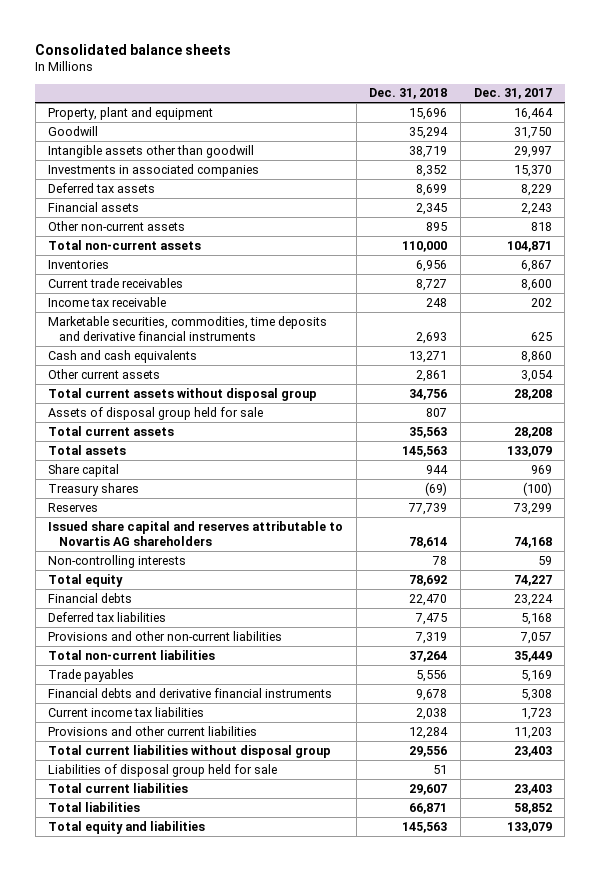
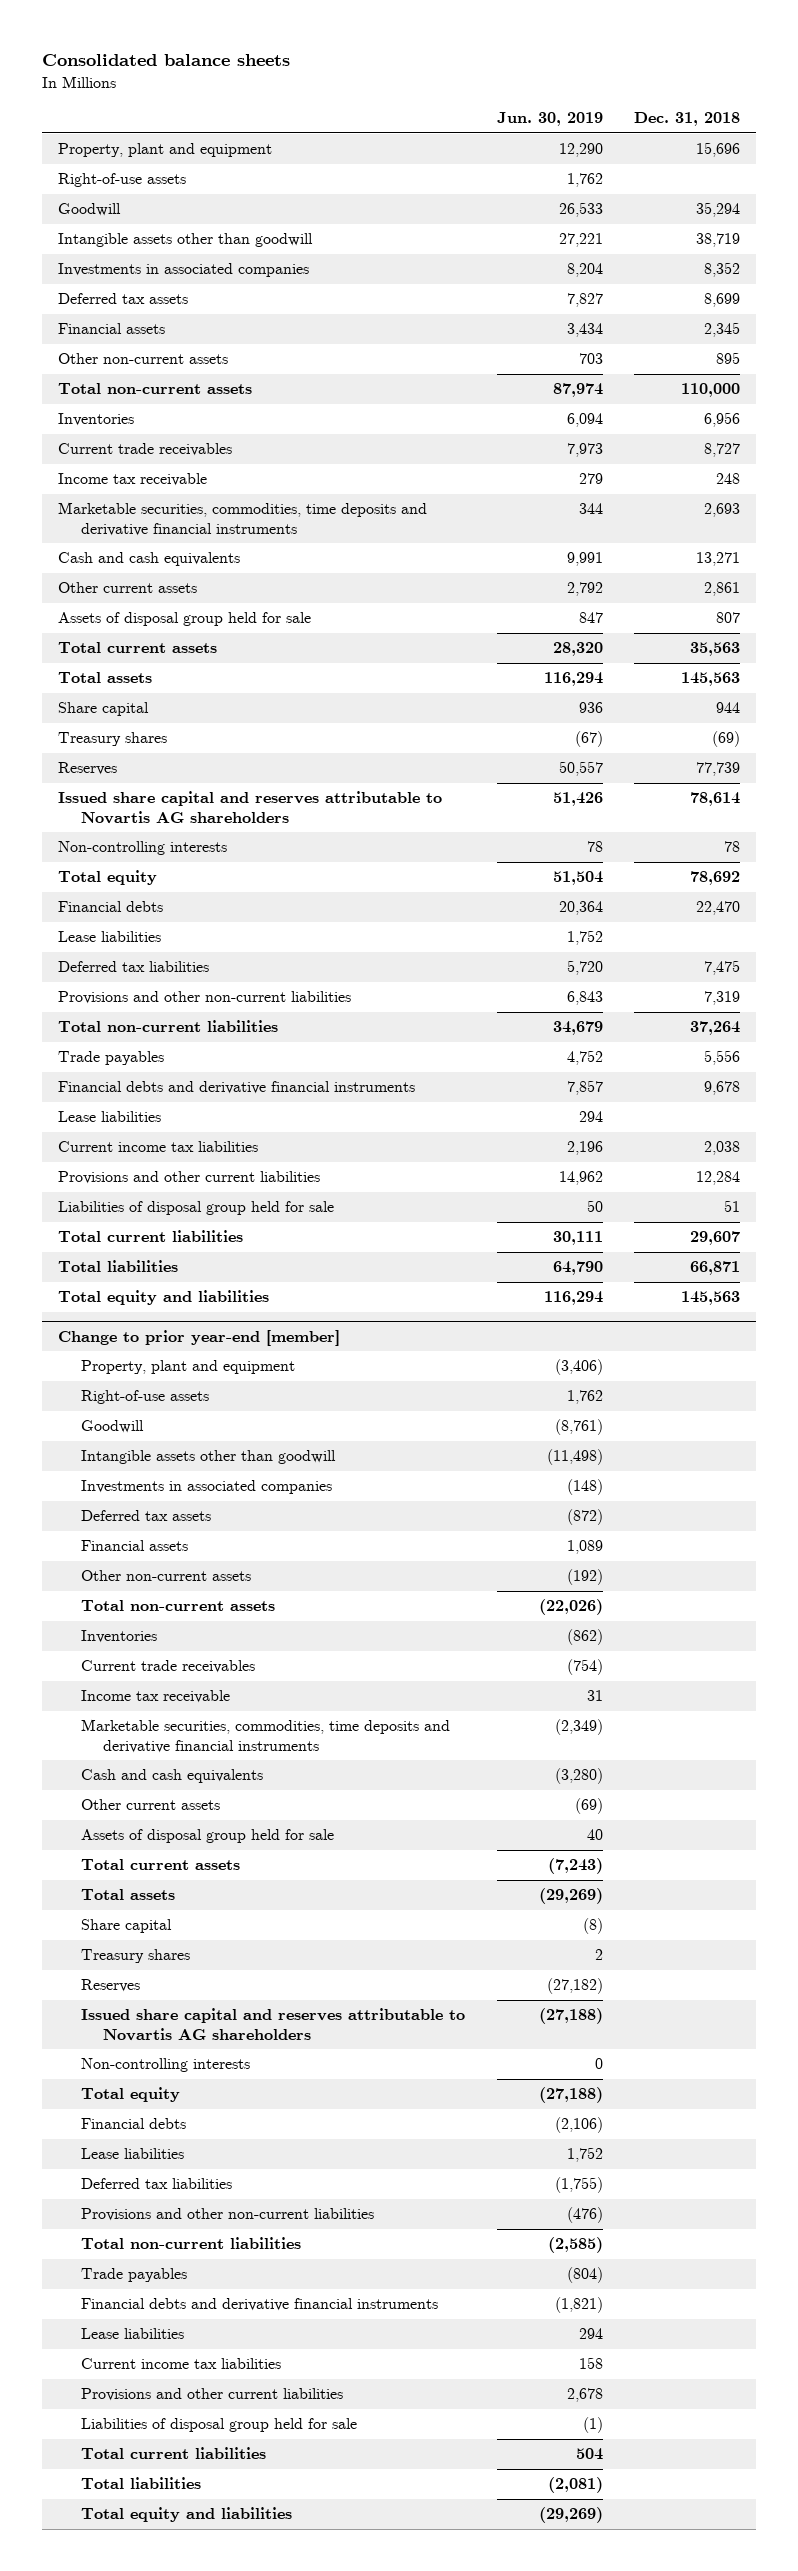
[473,88,552,100] Dec. 31, 2017 -> none
none -> [496,112,603,127] Jun. 30, 2019
none -> [58,173,187,188] Right-of-use assets
[48,387,318,401] Total current assets without disposal group -> none
none -> [58,931,162,943] Lease liabilities
none -> [58,1111,162,1123] Lease liabilities
[48,744,332,758] Total current liabilities without disposal group -> none
none -> [58,1329,341,1346] Change to prior year-end [member]
none -> [80,1360,295,1375] Property, plant and equipment
none -> [80,1390,209,1405] Right-of-use assets
none -> [80,1420,144,1434] Goodwill
none -> [80,1450,336,1465] Intangible assets other than goodwill
none -> [80,1480,332,1495] Investments in associated companies
none -> [80,1510,211,1522] Deferred tax assets
none -> [80,1540,188,1552] Financial assets
none -> [80,1570,251,1582] Other non-current assets
none -> [80,1600,275,1612] Total non-current assets
none -> [80,1630,157,1644] Inventories
none -> [80,1660,255,1674] Current trade receivables
none -> [80,1690,230,1704] Income tax receivable
none -> [80,1719,450,1753] Marketable securities, commodities, time deposits and derivative financial instruments
none -> [80,1769,263,1784] Cash and cash equivalents
none -> [80,1799,220,1811] Other current assets
none -> [80,1829,334,1844] Assets of disposal group held for sale
none -> [80,1859,240,1871] Total current assets
none -> [80,1889,175,1901] Total assets
none -> [80,1919,172,1934] Share capital
none -> [80,1949,190,1964] Treasury shares
none -> [80,1979,140,1993] Reserves
none -> [80,2008,465,2041] Issued share capital and reserves attributable to Novartis AG shareholders
none -> [80,2058,250,2073] Non-controlling interests
none -> [80,2087,180,2103] Total equity
none -> [80,2118,186,2130] Financial debts
none -> [80,2148,184,2160] Lease liabilities
none -> [80,2178,232,2190] Deferred tax liabilities
none -> [80,2208,374,2222] Provisions and other non-current liabilities
none -> [80,2237,301,2250] Total non-current liabilities
none -> [80,2268,187,2283] Trade payables
none -> [80,2298,438,2312] Financial debts and derivative financial instruments
none -> [80,2328,184,2340] Lease liabilities
none -> [80,2358,281,2370] Current income tax liabilities
none -> [80,2388,343,2402] Provisions and other current liabilities
none -> [80,2418,357,2433] Liabilities of disposal group held for sale
none -> [80,2447,266,2460] Total current liabilities
none -> [80,2477,201,2490] Total liabilities
none -> [80,2507,292,2523] Total equity and liabilities

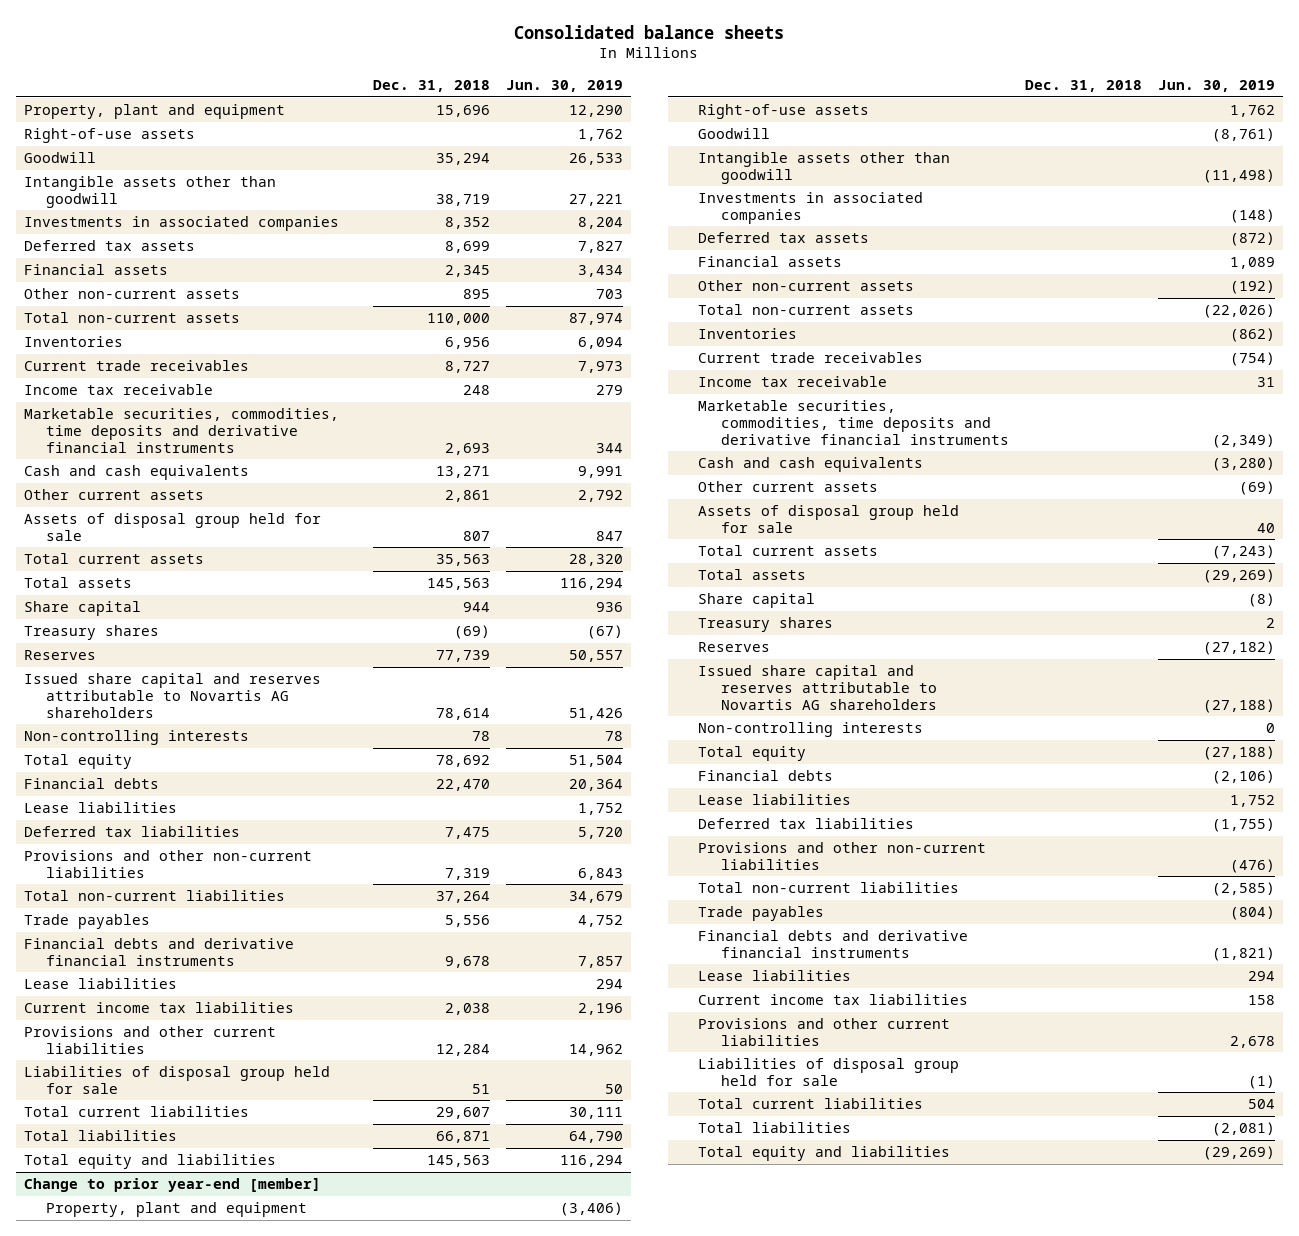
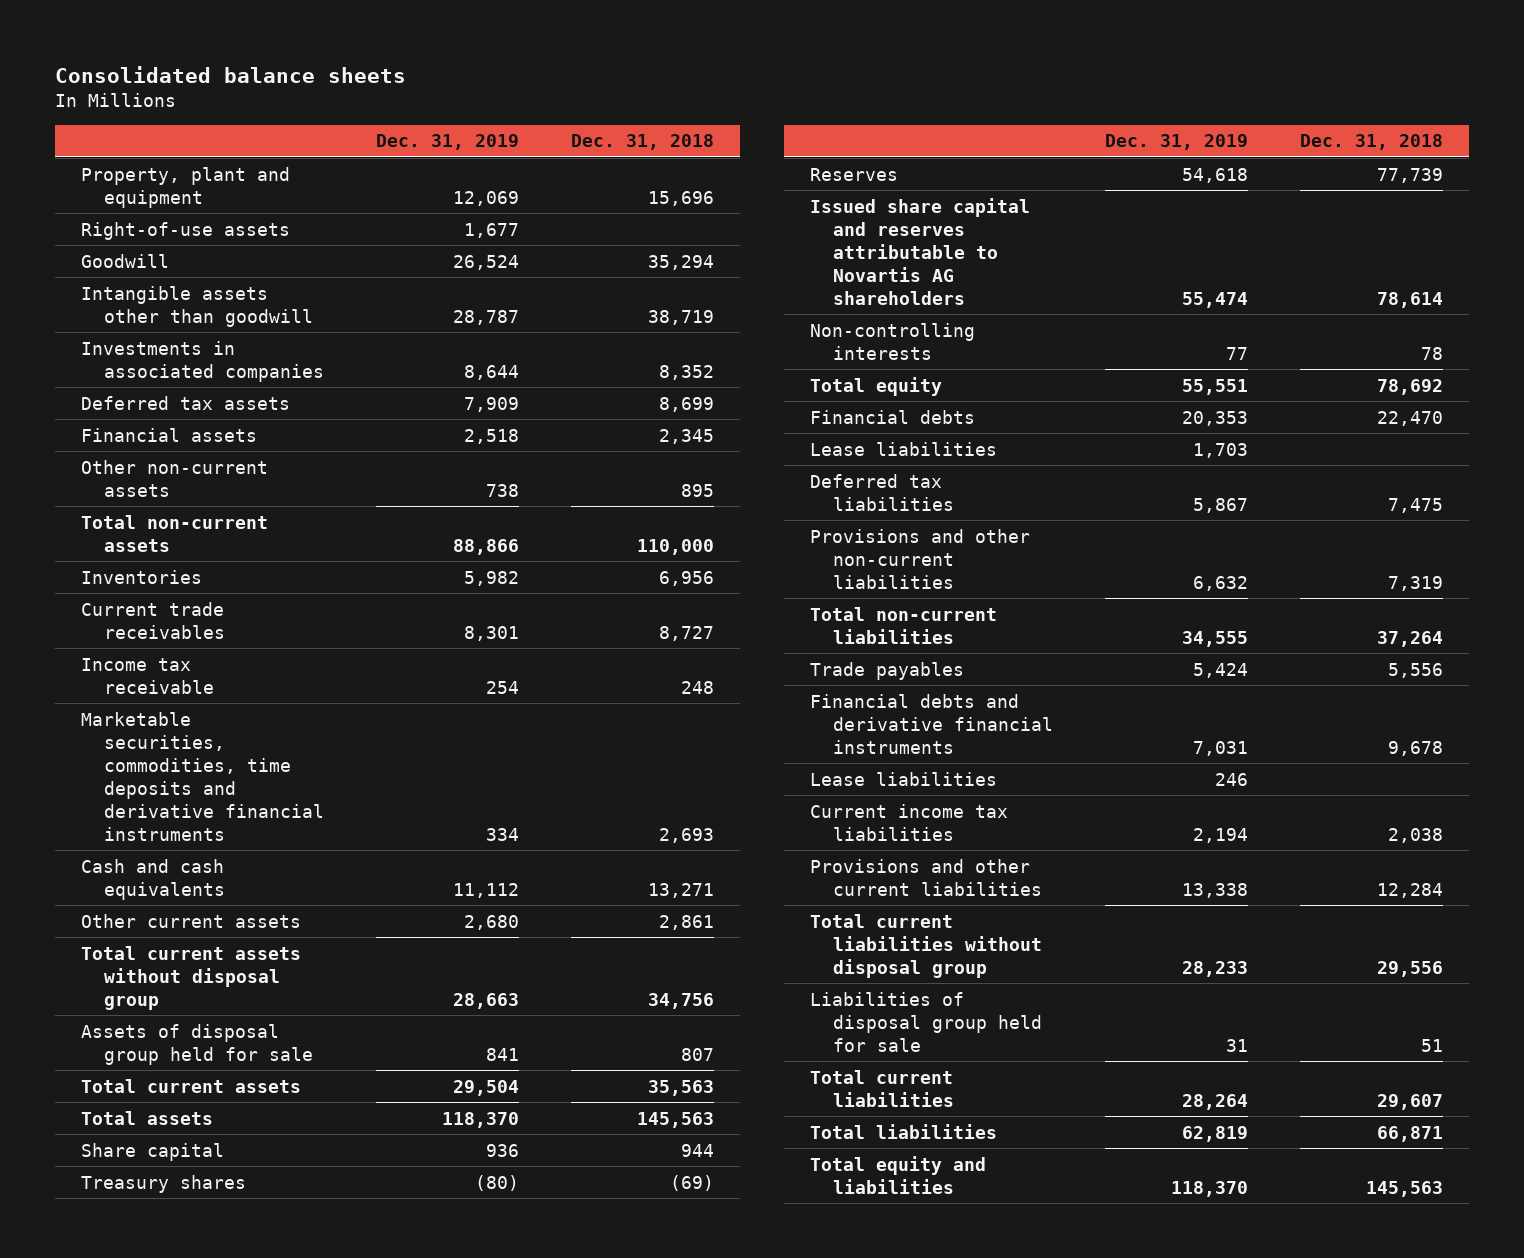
[506,80,624,93] Jun. 30, 2019 -> none
none -> [375,134,519,151] Dec. 31, 2019
none -> [81,945,302,1010] Total current assets without disposal group
none -> [810,913,1042,978] Total current liabilities without disposal group
[24,1178,322,1193] Change to prior year-end [member] -> none
[46,1202,308,1218] Property, plant and equipment -> none
[698,104,870,120] Right-of-use assets -> none
[698,128,771,140] Goodwill -> none
[698,152,951,185] Intangible assets other than goodwill -> none
[698,192,924,225] Investments in associated companies -> none
[698,232,870,244] Deferred tax assets -> none
[698,256,843,268] Financial assets -> none
[698,280,915,292] Other non-current assets -> none
[698,304,915,316] Total non-current assets -> none
[698,328,798,340] Inventories -> none
[698,352,924,364] Current trade receivables -> none
[698,376,888,388] Income tax receivable -> none
[698,400,1009,445] Marketable securities, commodities, time deposits and derivative financial instruments -> none
[698,457,924,473] Cash and cash equivalents -> none
[698,481,879,493] Other current assets -> none
[698,505,960,534] Assets of disposal group held for sale -> none
[698,545,879,557] Total current assets -> none
[698,569,807,581] Total assets -> none
[698,593,816,609] Share capital -> none
[698,617,834,633] Treasury shares -> none
[698,642,771,653] Reserves -> none
[698,665,937,710] Issued share capital and reserves attributable to Novartis AG shareholders -> none
[698,722,924,738] Non-controlling interests -> none
[698,746,807,762] Total equity -> none
[698,770,834,782] Financial debts -> none
[698,794,852,806] Lease liabilities -> none
[698,818,915,830] Deferred tax liabilities -> none
[698,842,987,871] Provisions and other non-current liabilities -> none
[698,882,960,894] Total non-current liabilities -> none
[698,906,825,922] Trade payables -> none
[698,930,969,959] Financial debts and derivative financial instruments -> none
[698,970,852,982] Lease liabilities -> none
[698,994,969,1006] Current income tax liabilities -> none
[698,1018,951,1047] Provisions and other current liabilities -> none
[698,1058,960,1087] Liabilities of disposal group held for sale -> none
[698,1098,924,1110] Total current liabilities -> none
[698,1122,852,1134] Total liabilities -> none
[698,1146,951,1162] Total equity and liabilities -> none

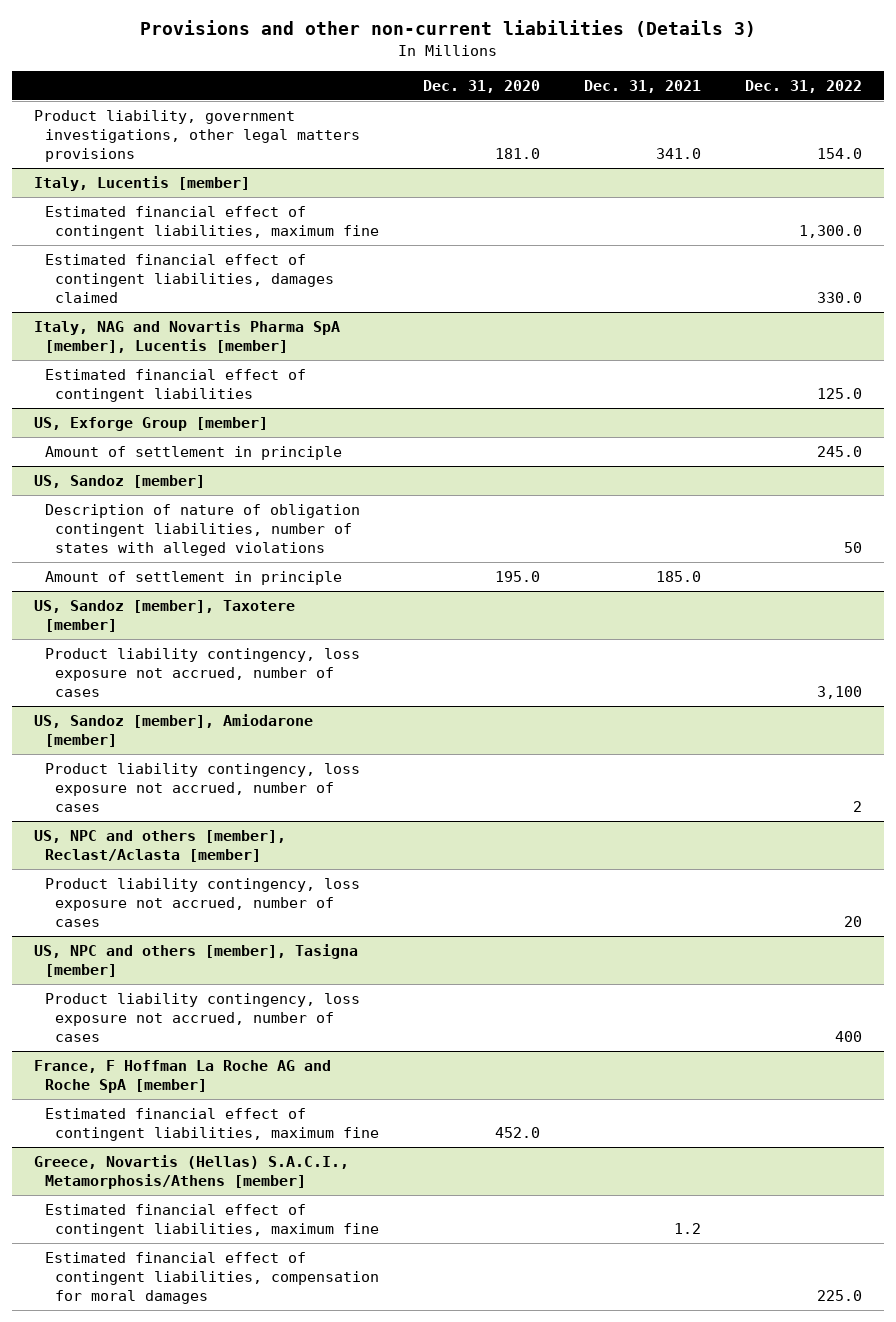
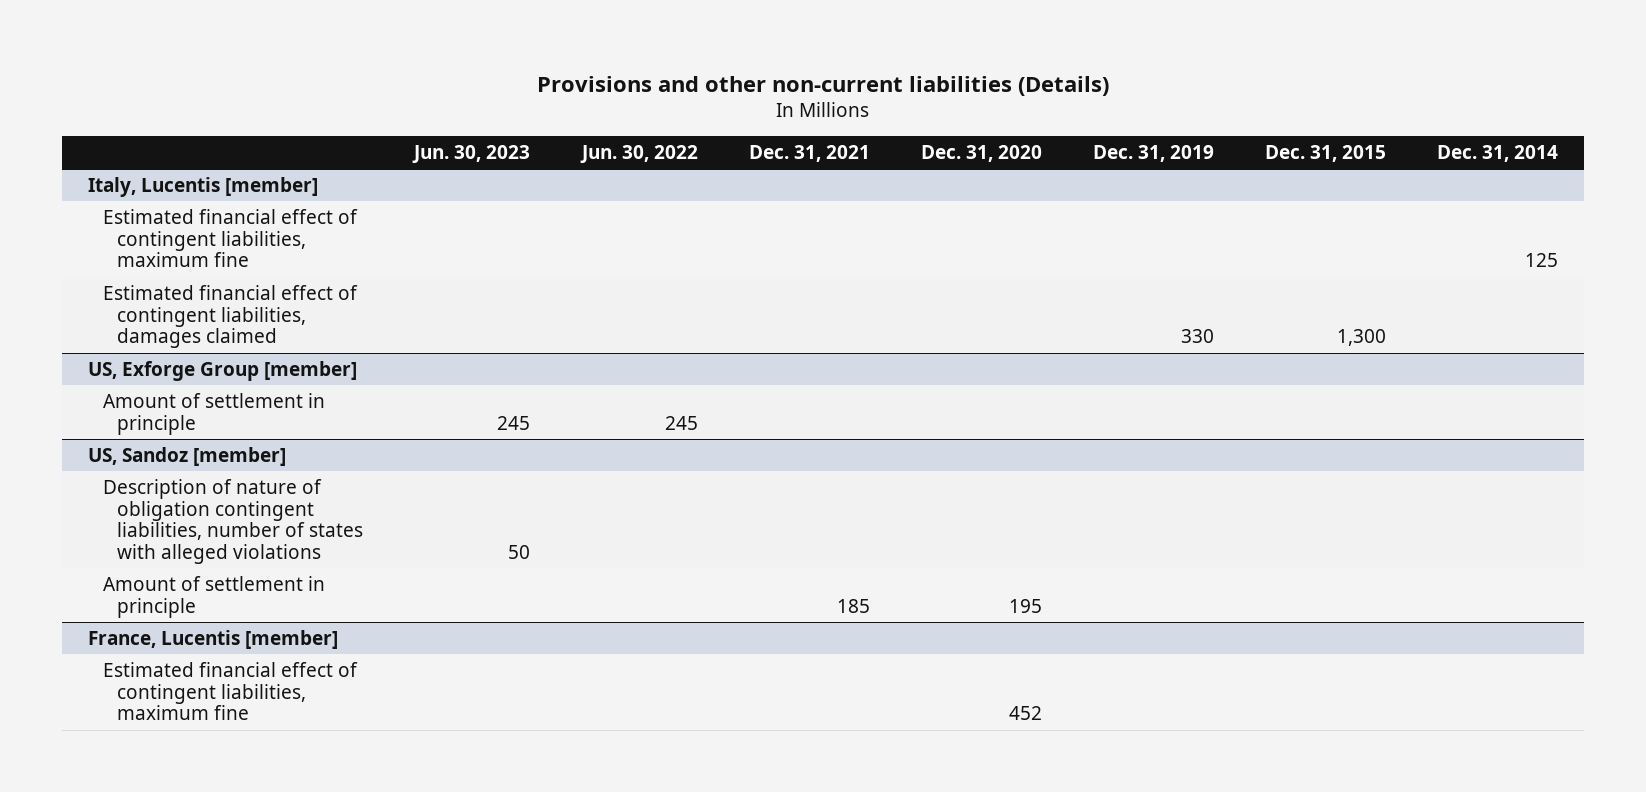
[139,20,756,38] Provisions and other non-current liabilities (Details 3) -> [537,75,1110,96] Provisions and other non-current liabilities (Details)
[744,79,862,93] Dec. 31, 2022 -> none
none -> [412,145,531,164] Jun. 30, 2023
none -> [579,145,698,164] Jun. 30, 2022
none -> [1092,145,1214,163] Dec. 31, 2019
none -> [1264,145,1386,163] Dec. 31, 2015
none -> [1437,145,1559,163] Dec. 31, 2014
[33,110,360,163] Product liability, government investigations, other legal matters provisions -> none
[33,320,340,354] Italy, NAG and Novartis Pharma SpA [member], Lucentis [member] -> none
[44,369,306,403] Estimated financial effect of contingent liabilities -> none
[33,600,295,633] US, Sandoz [member], Taxotere [member] -> none
[44,648,360,698] Product liability contingency, loss exposure not accrued, number of cases -> none
[33,714,313,748] US, Sandoz [member], Amiodarone [member] -> none
[44,763,360,813] Product liability contingency, loss exposure not accrued, number of cases -> none
[33,830,286,863] US, NPC and others [member], Reclast/Aclasta [member] -> none
[44,878,360,928] Product liability contingency, loss exposure not accrued, number of cases -> none
[33,944,358,978] US, NPC and others [member], Tasigna [member] -> none
[44,993,360,1043] Product liability contingency, loss exposure not accrued, number of cases -> none
[33,1060,331,1094] France, F Hoffman La Roche AG and Roche SpA [member] -> none
[44,1108,380,1142] Estimated financial effect of contingent liabilities, maximum fine -> none
[33,1155,349,1190] Greece, Novartis (Hellas) S.A.C.I., Metamorphosis/Athens [member] -> none
[44,1204,380,1238] Estimated financial effect of contingent liabilities, maximum fine -> none
[44,1252,380,1305] Estimated financial effect of contingent liabilities, compensation for moral damages -> none
[495,571,541,583] 195.0 -> [1008,598,1042,613] 195
[655,571,701,583] 185.0 -> [836,598,870,613] 185
none -> [87,629,338,649] France, Lucentis [member]
none -> [102,661,358,721] Estimated financial effect of contingent liabilities, maximum fine

